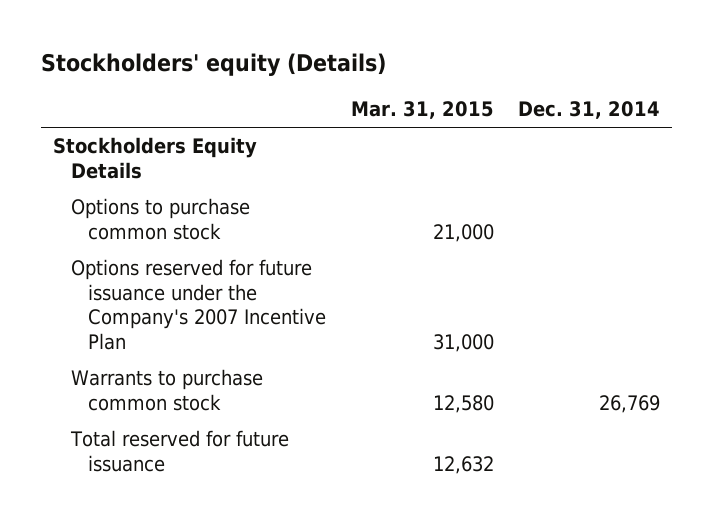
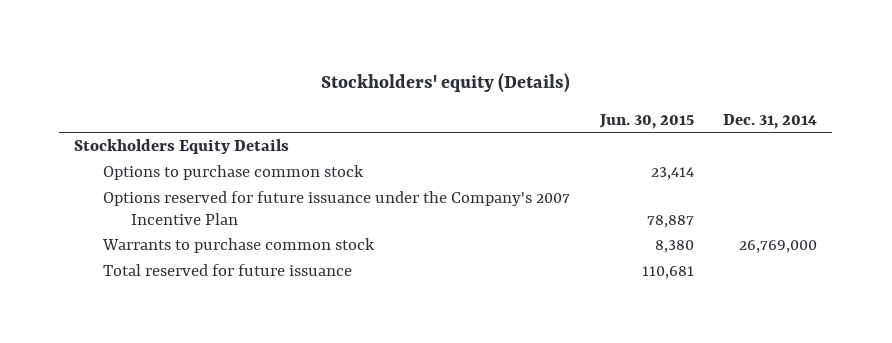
[350,100,494,119] Mar. 31, 2015 -> none
none -> [598,113,694,129] Jun. 30, 2015
[598,394,660,413] 26,769 -> [739,240,818,254] 26,769,000

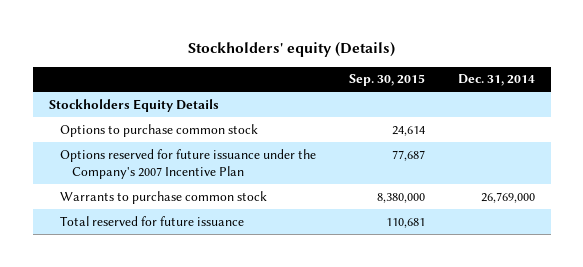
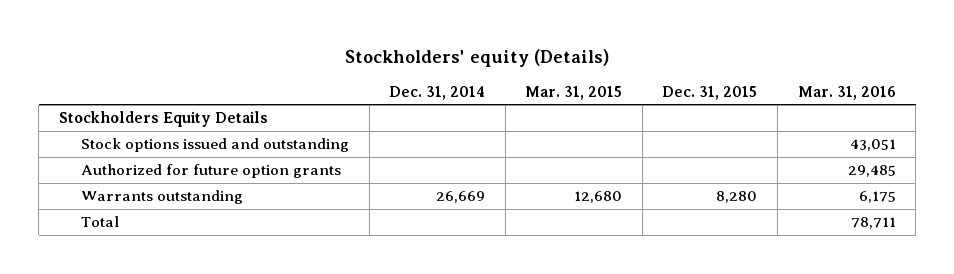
[348,74,425,87] Sep. 30, 2015 -> none
none -> [525,85,623,100] Mar. 31, 2015
none -> [662,85,758,100] Dec. 31, 2015
none -> [797,85,896,100] Mar. 31, 2016
[60,190,268,204] Warrants to purchase common stock -> none
[60,215,245,226] Total reserved for future issuance -> none
[60,123,259,137] Options to purchase common stock -> [81,138,350,153] Stock options issued and outstanding
[60,148,317,179] Options reserved for future issuance under the Company's 2007 Incentive Plan -> [81,164,342,179] Authorized for future option grants
none -> [81,190,244,205] Warrants outstanding
none -> [81,216,120,228] Total

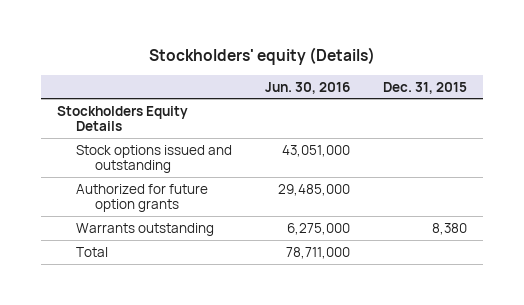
[389,85,486,100] Dec. 31, 2014 -> none
[525,85,623,100] Mar. 31, 2015 -> none
[797,85,896,100] Mar. 31, 2016 -> none
none -> [264,81,350,94] Jun. 30, 2016
[716,191,758,204] 8,280 -> [431,222,467,235] 8,380

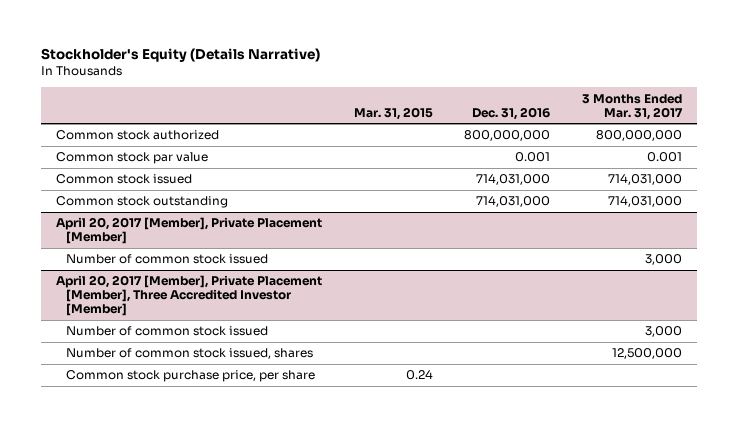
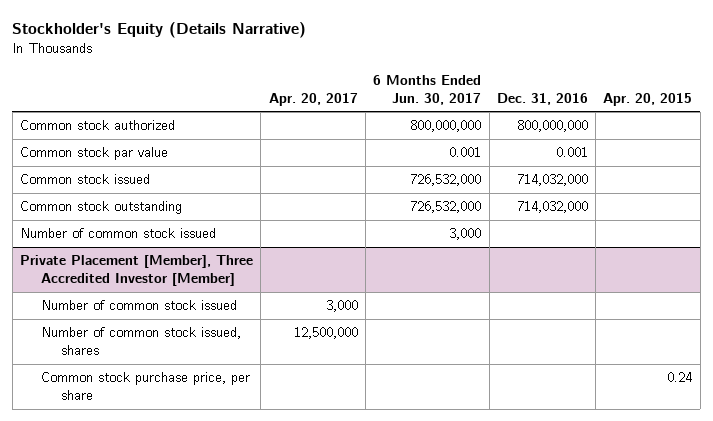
[353,106,433,120] Mar. 31, 2015 -> none
[581,93,683,120] 3 Months Ended Mar. 31, 2017 -> none
none -> [268,92,358,106] Apr. 20, 2017
none -> [373,74,482,105] 6 Months Ended Jun. 30, 2017
none -> [603,92,693,106] Apr. 20, 2015
[56,217,323,245] April 20, 2017 [Member], Private Placement [Member] -> none
[66,254,269,265] Number of common stock issued -> none
[476,174,551,186] 714,031,000 -> [516,174,588,187] 714,032,000
[476,196,551,208] 714,031,000 -> [516,201,588,214] 714,032,000
none -> [20,228,217,239] Number of common stock issued
[56,275,323,317] April 20, 2017 [Member], Private Placement [Member], Three Accredited Investor [Member] -> [20,255,254,287] Private Placement [Member], Three Accredited Investor [Member]

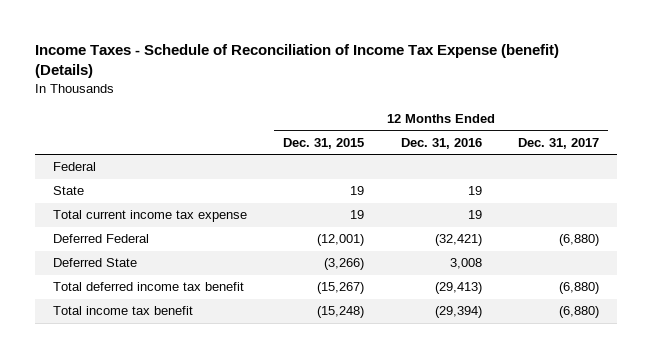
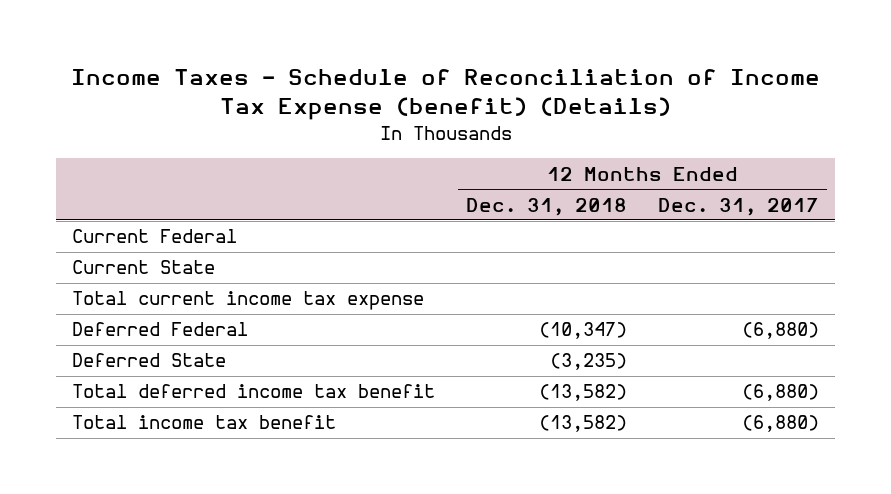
[283,137,365,149] Dec. 31, 2015 -> none
[400,137,482,149] Dec. 31, 2016 -> none
none -> [466,197,628,216] Dec. 31, 2018
[52,162,96,172] Federal -> [71,229,237,244] Current Federal
[52,186,84,196] State -> [71,260,215,275] Current State

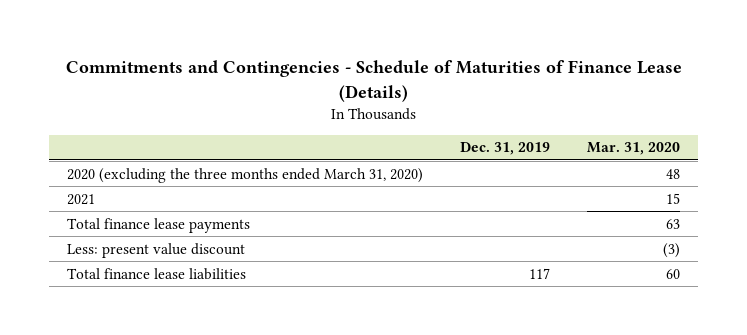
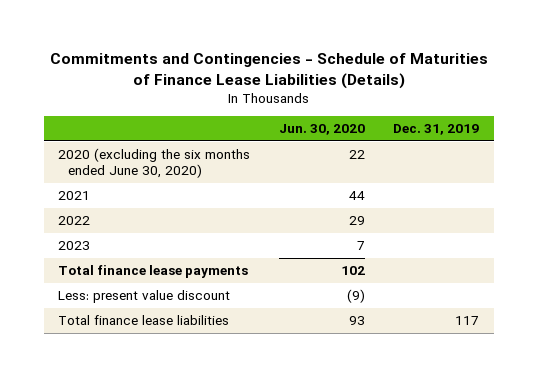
[65,60,682,102] Commitments and Contingencies - Schedule of Maturities of Finance Lease (Details) -> [49,53,488,89] Commitments and Contingencies - Schedule of Maturities of Finance Lease Liabilities (Details)
[586,142,680,156] Mar. 31, 2020 -> none
none -> [278,124,365,136] Jun. 30, 2020
[67,167,424,183] 2020 (excluding the three months ended March 31, 2020) -> [58,148,251,179] 2020 (excluding the six months ended June 30, 2020)
none -> [58,216,91,226] 2022
none -> [58,241,91,251] 2023

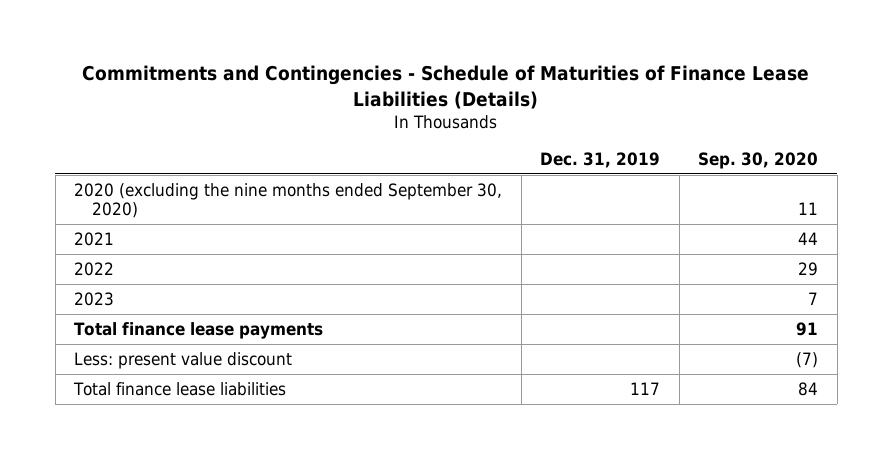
[278,124,365,136] Jun. 30, 2020 -> none
none -> [698,151,819,169] Sep. 30, 2020
[58,148,251,179] 2020 (excluding the six months ended June 30, 2020) -> [74,182,503,219] 2020 (excluding the nine months ended September 30, 2020)

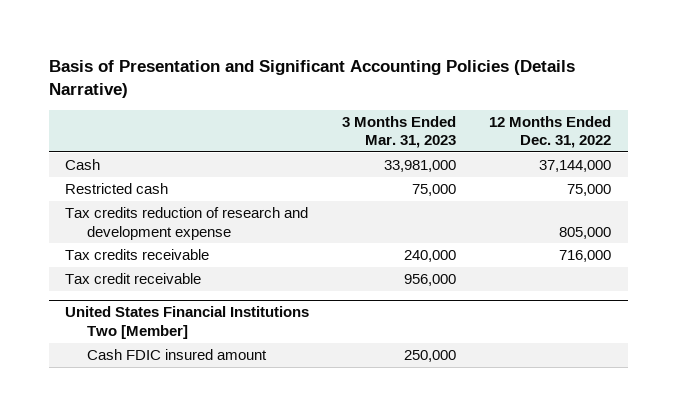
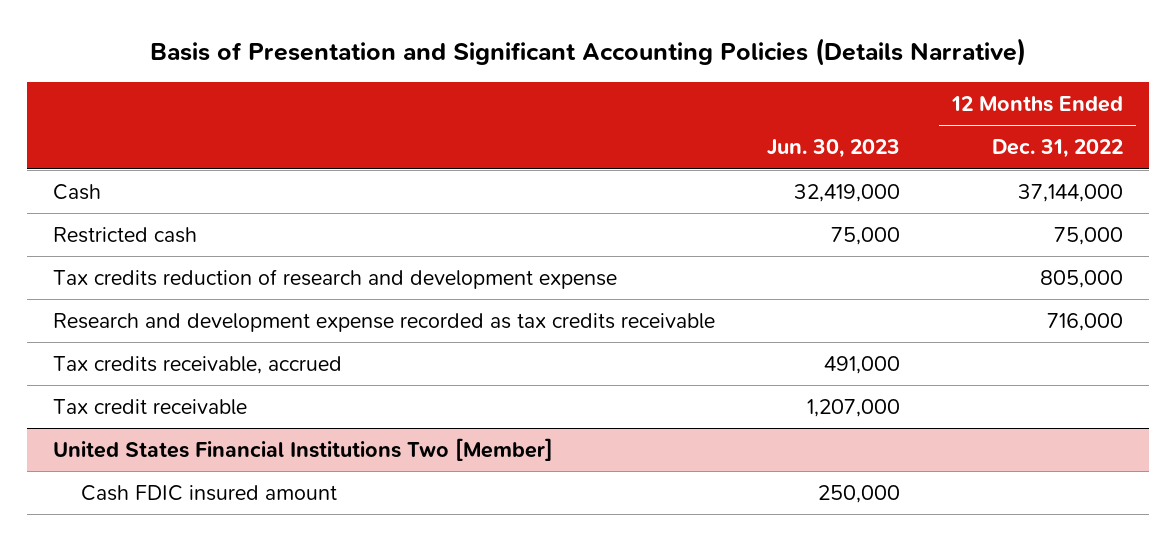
[342,115,457,149] 3 Months Ended Mar. 31, 2023 -> none
none -> [767,139,901,159] Jun. 30, 2023
[65,249,210,261] Tax credits receivable -> [52,312,715,332] Research and development expense recorded as tax credits receivable
none -> [52,355,342,374] Tax credits receivable, accrued

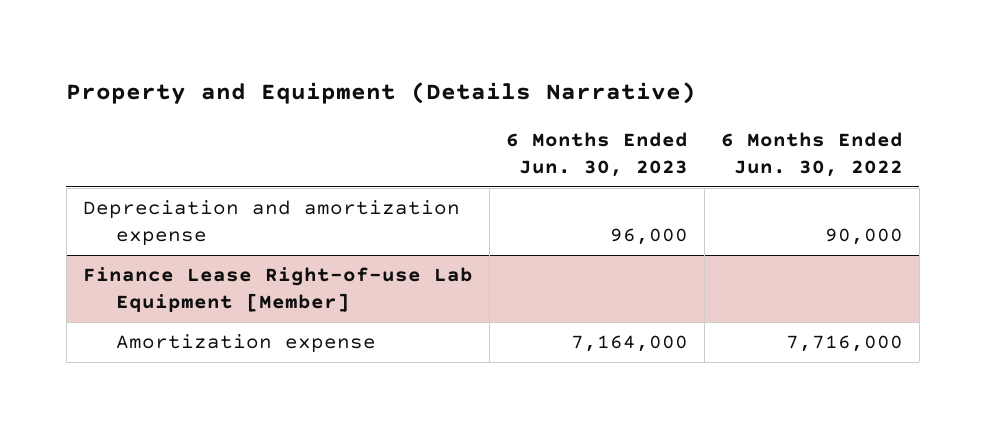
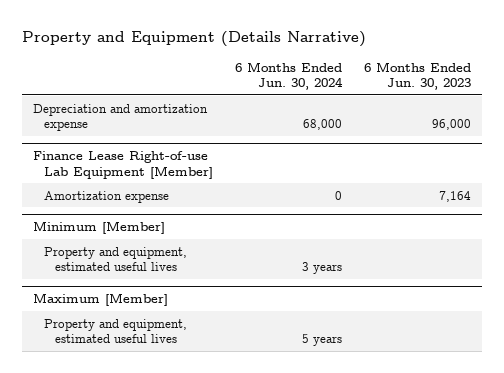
[720,132,903,177] 6 Months Ended Jun. 30, 2022 -> none
none -> [234,61,343,91] 6 Months Ended Jun. 30, 2024
[570,335,688,353] 7,164,000 -> [438,190,471,202] 7,164
none -> [32,221,165,235] Minimum [Member]
none -> [43,246,187,272] Property and equipment, estimated useful lives
none -> [32,293,168,307] Maximum [Member]
none -> [43,318,187,344] Property and equipment, estimated useful lives

